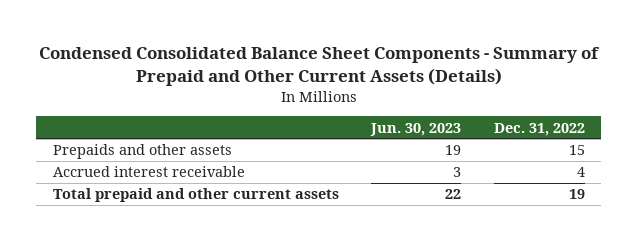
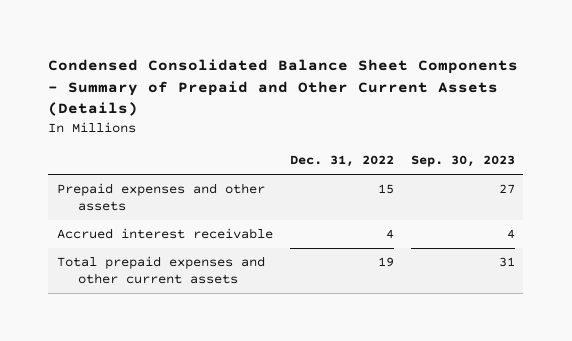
[370,122,462,136] Jun. 30, 2023 -> none
none -> [410,155,515,168] Sep. 30, 2023
[52,144,232,160] Prepaids and other assets -> [56,183,265,212] Prepaid expenses and other assets
[52,188,339,203] Total prepaid and other current assets -> [56,256,265,285] Total prepaid expenses and other current assets

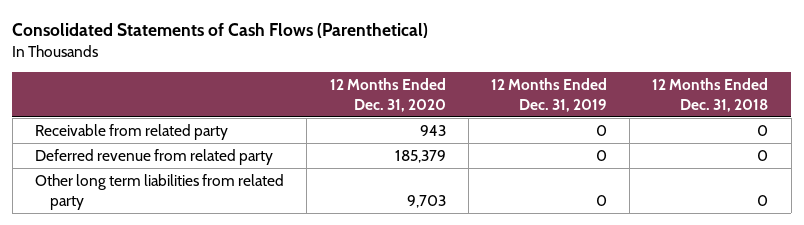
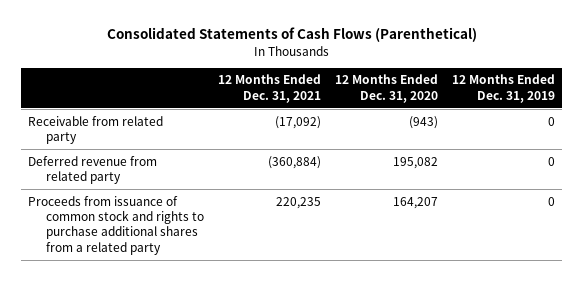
[652,77,769,112] 12 Months Ended Dec. 31, 2018 -> none
none -> [218,74,322,103] 12 Months Ended Dec. 31, 2021
[35,173,285,210] Other long term liabilities from related party -> none
[419,124,446,136] 943 -> [409,115,439,129] (943)
[394,149,446,163] 185,379 -> [393,156,439,169] 195,082
none -> [27,195,205,255] Proceeds from issuance of common stock and rights to purchase additional shares from a related party

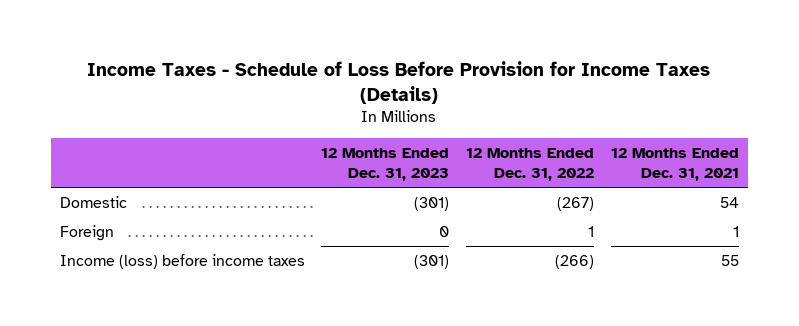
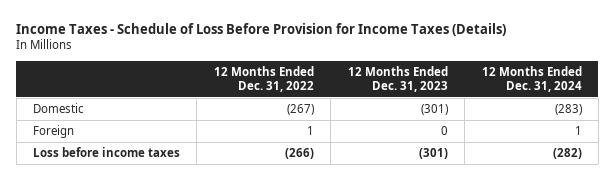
[611,148,740,182] 12 Months Ended Dec. 31, 2021 -> none
none -> [481,65,582,93] 12 Months Ended Dec. 31, 2024
[59,254,305,270] Income (loss) before income taxes -> [33,147,181,158] Loss before income taxes

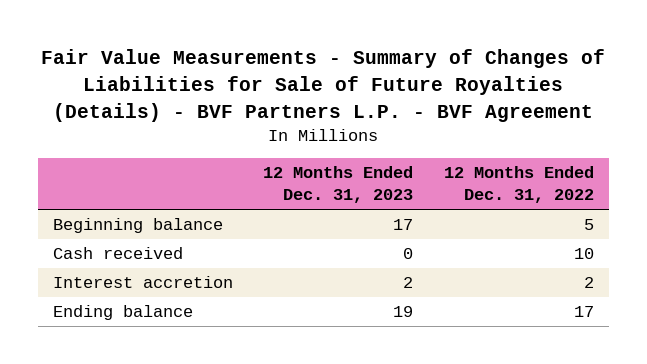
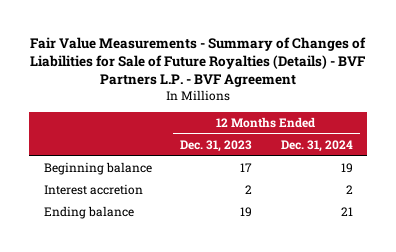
[443,166,594,204] 12 Months Ended Dec. 31, 2022 -> none
none -> [280,140,353,153] Dec. 31, 2024
[52,247,183,260] Cash received -> none

